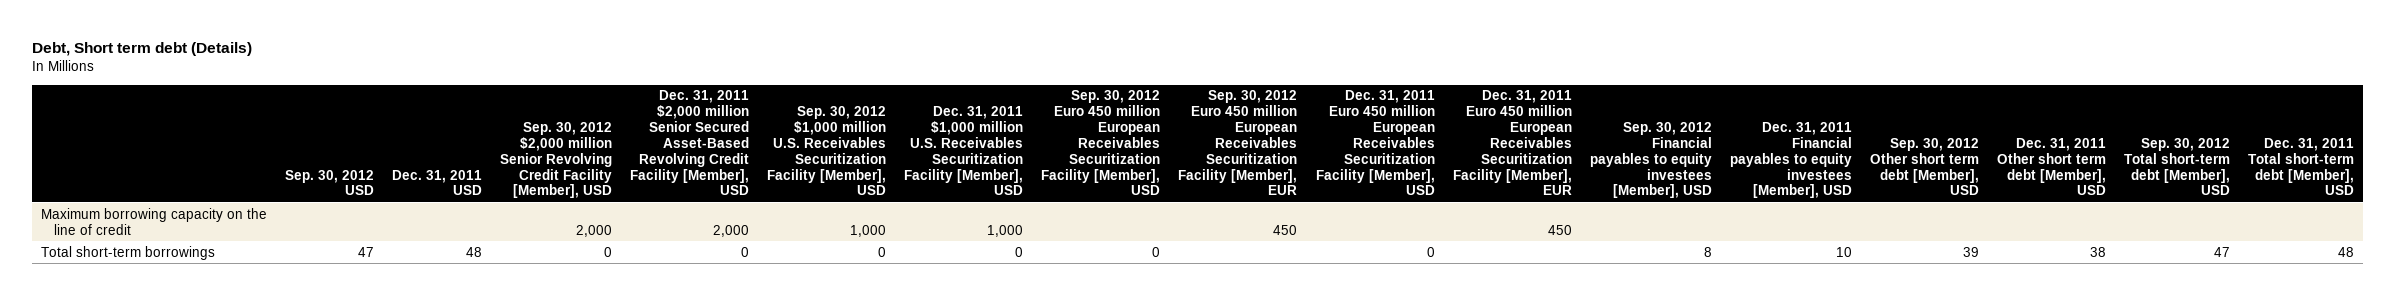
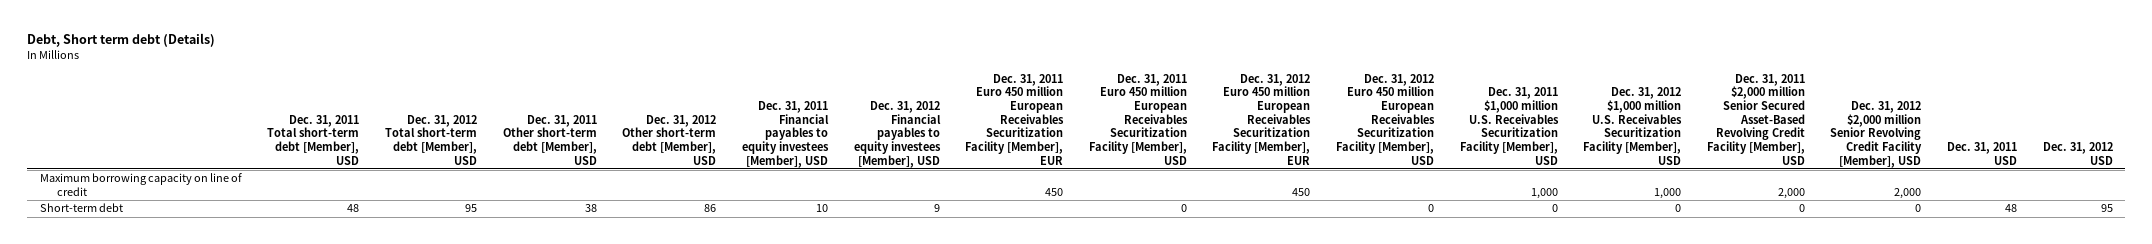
[284,169,374,196] Sep. 30, 2012 USD -> none
[499,122,612,199] Sep. 30, 2012 $2,000 million Senior Revolving Credit Facility [Member], USD -> none
[767,106,887,196] Sep. 30, 2012 $1,000 million U.S. Receivables Securitization Facility [Member], USD -> none
[1041,90,1161,196] Sep. 30, 2012 Euro 450 million European Receivables Securitization Facility [Member], USD -> none
[1178,90,1298,196] Sep. 30, 2012 Euro 450 million European Receivables Securitization Facility [Member], EUR -> none
[1589,122,1712,199] Sep. 30, 2012 Financial payables to equity investees [Member], USD -> none
[1869,137,1979,196] Sep. 30, 2012 Other short term debt [Member], USD -> none
[1997,137,2107,196] Dec. 31, 2011 Other short term debt [Member], USD -> none
[2124,137,2231,196] Sep. 30, 2012 Total short-term debt [Member], USD -> none
none -> [385,114,478,165] Dec. 31, 2012 Total short-term debt [Member], USD
none -> [502,114,597,165] Dec. 31, 2011 Other short-term debt [Member], USD
none -> [622,114,717,165] Dec. 31, 2012 Other short-term debt [Member], USD
none -> [853,100,941,168] Dec. 31, 2012 Financial payables to equity investees [Member], USD
none -> [1212,73,1312,165] Dec. 31, 2012 Euro 450 million European Receivables Securitization Facility [Member], EUR
none -> [1335,73,1435,165] Dec. 31, 2012 Euro 450 million European Receivables Securitization Facility [Member], USD
none -> [1583,87,1683,165] Dec. 31, 2012 $1,000 million U.S. Receivables Securitization Facility [Member], USD
none -> [1830,100,1923,168] Dec. 31, 2012 $2,000 million Senior Revolving Credit Facility [Member], USD
none -> [2042,141,2113,165] Dec. 31, 2012 USD
[40,207,267,235] Maximum borrowing capacity on the line of credit -> [39,173,242,197] Maximum borrowing capacity on line of credit
[40,245,215,260] Total short-term borrowings -> [39,203,123,213] Short-term debt

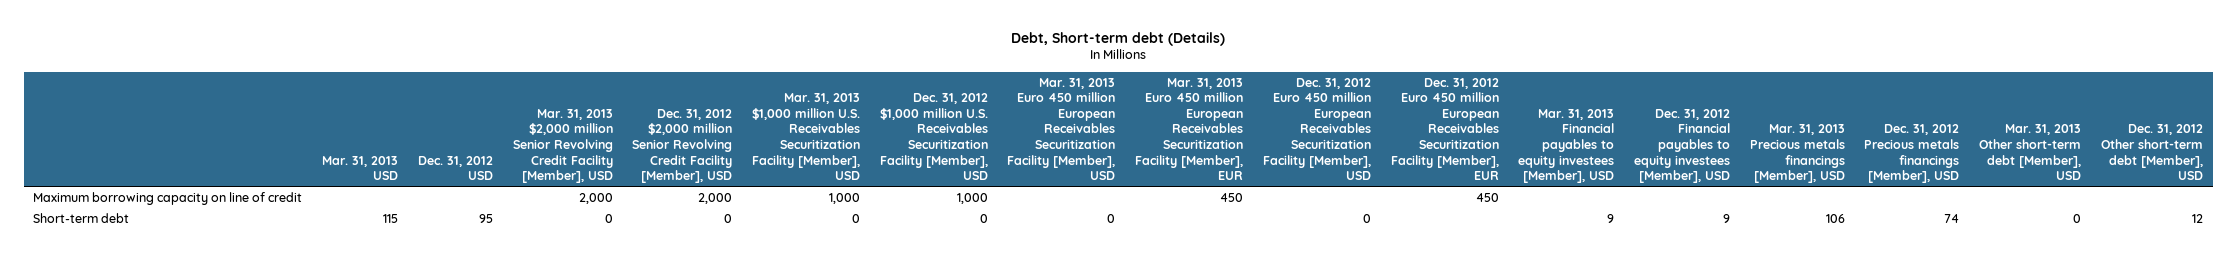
[27,33,216,48] Debt, Short term debt (Details) -> [1011,31,1226,46] Debt, Short-term debt (Details)
[267,114,360,165] Dec. 31, 2011 Total short-term debt [Member], USD -> none
[385,114,478,165] Dec. 31, 2012 Total short-term debt [Member], USD -> none
[502,114,597,165] Dec. 31, 2011 Other short-term debt [Member], USD -> none
[741,100,829,168] Dec. 31, 2011 Financial payables to equity investees [Member], USD -> none
[965,73,1065,165] Dec. 31, 2011 Euro 450 million European Receivables Securitization Facility [Member], EUR -> none
[1088,73,1188,165] Dec. 31, 2011 Euro 450 million European Receivables Securitization Facility [Member], USD -> none
[1459,87,1559,165] Dec. 31, 2011 $1,000 million U.S. Receivables Securitization Facility [Member], USD -> none
[1706,73,1805,165] Dec. 31, 2011 $2,000 million Senior Secured Asset-Based Revolving Credit Facility [Member], USD -> none
[1947,141,2018,165] Dec. 31, 2011 USD -> none
none -> [322,155,399,181] Mar. 31, 2013 USD
none -> [512,108,613,184] Mar. 31, 2013 $2,000 million Senior Revolving Credit Facility [Member], USD
none -> [752,93,861,181] Mar. 31, 2013 $1,000 million U.S. Receivables Securitization Facility [Member], USD
none -> [1007,77,1116,181] Mar. 31, 2013 Euro 450 million European Receivables Securitization Facility [Member], USD
none -> [1135,77,1244,181] Mar. 31, 2013 Euro 450 million European Receivables Securitization Facility [Member], EUR
none -> [1518,108,1615,184] Mar. 31, 2013 Financial payables to equity investees [Member], USD
none -> [1749,124,1845,184] Mar. 31, 2013 Precious metals financings [Member], USD
none -> [1864,124,1960,184] Dec. 31, 2012 Precious metals financings [Member], USD
none -> [1979,124,2082,181] Mar. 31, 2013 Other short-term debt [Member], USD
[704,204,717,213] 86 -> [2191,214,2203,224] 12

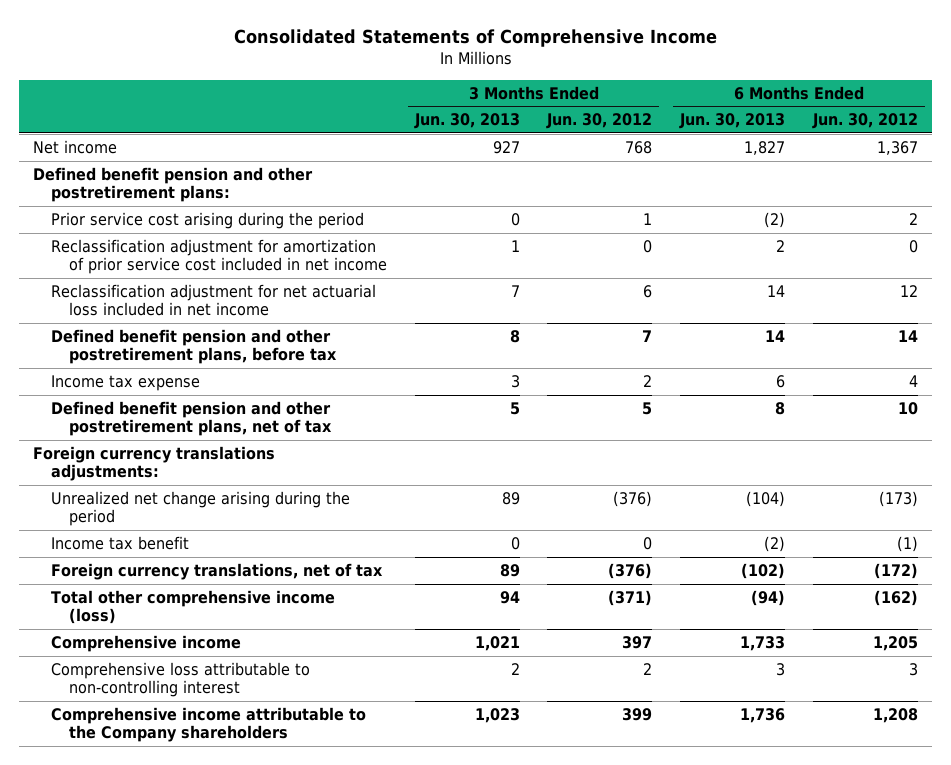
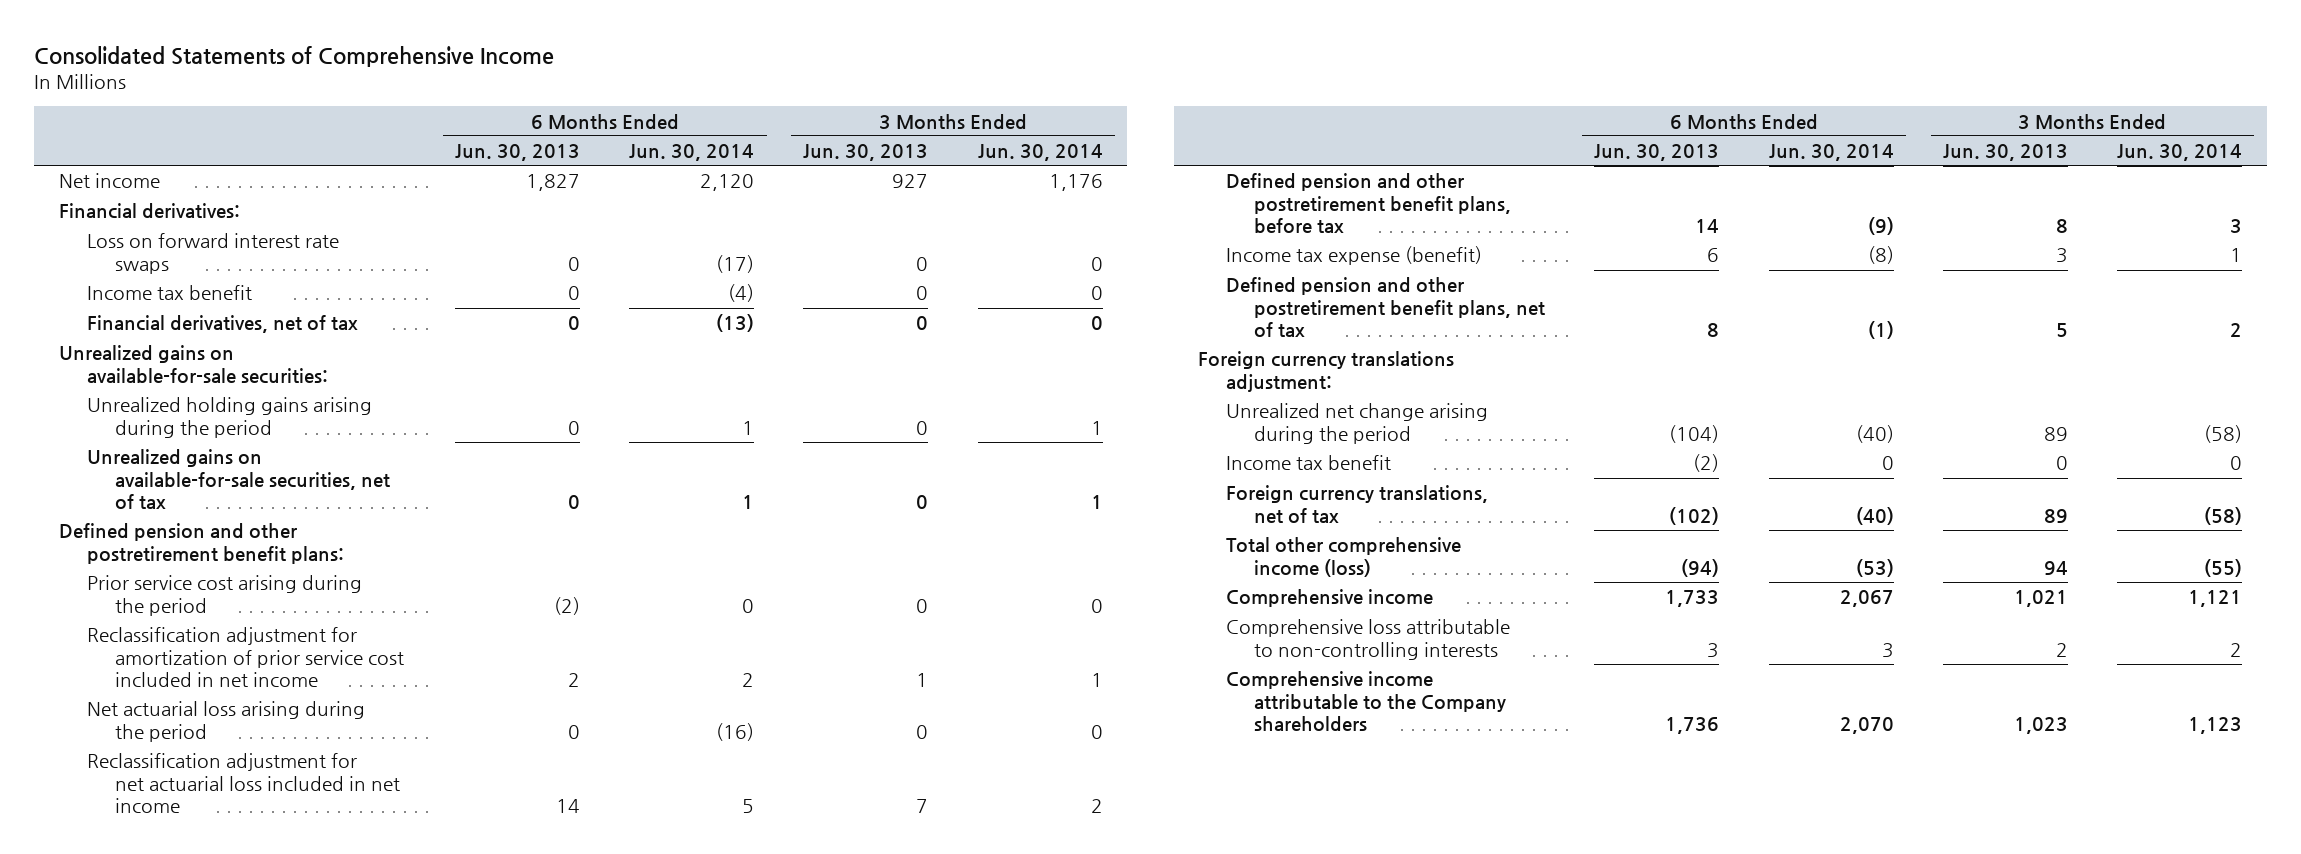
[546,113,653,130] Jun. 30, 2012 -> none
[812,113,919,130] Jun. 30, 2012 -> none
none -> [629,144,755,162] Jun. 30, 2014
none -> [977,144,1103,162] Jun. 30, 2014
none -> [58,203,240,220] Financial derivatives:
none -> [86,233,339,274] Loss on forward interest rate swaps
none -> [86,285,252,301] Income tax benefit
none -> [86,315,358,334] Financial derivatives, net of tax
none -> [58,345,328,384] Unrealized gains on available-for-sale securities:
none -> [86,397,372,438] Unrealized holding gains arising during the period
none -> [86,449,390,509] Unrealized gains on available-for-sale securities, net of tax
[33,166,314,203] Defined benefit pension and other postretirement plans: -> [58,523,344,564] Defined pension and other postretirement benefit plans:
none -> [86,701,365,742] Net actuarial loss arising during the period
[50,328,337,365] Defined benefit pension and other postretirement plans, before tax -> [1226,173,1512,233] Defined pension and other postretirement benefit plans, before tax
[50,374,200,391] Income tax expense -> [1226,246,1483,266] Income tax expense (benefit)
[50,400,332,437] Defined benefit pension and other postretirement plans, net of tax -> [1226,277,1546,337] Defined pension and other postretirement benefit plans, net of tax
[33,445,276,482] Foreign currency translations adjustments: -> [1198,351,1455,392] Foreign currency translations adjustment:
[50,661,310,698] Comprehensive loss attributable to non-controlling interest -> [1226,619,1511,660] Comprehensive loss attributable to non-controlling interests

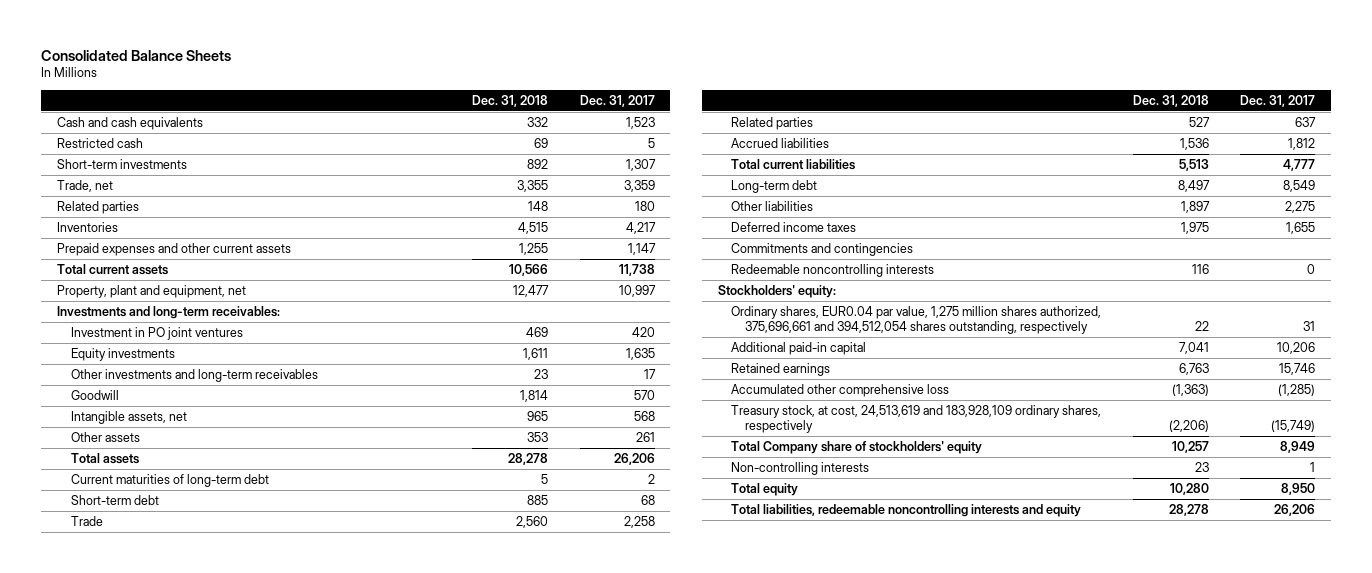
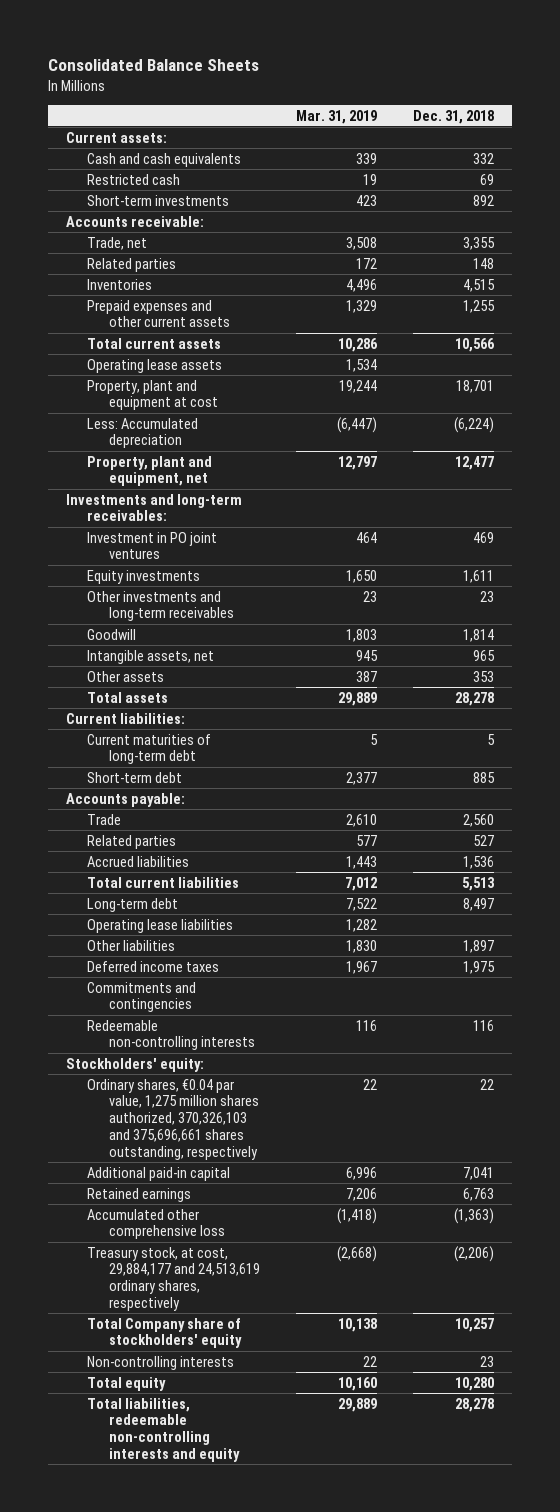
[579,94,655,107] Dec. 31, 2017 -> none
none -> [295,109,377,124] Mar. 31, 2019
none -> [66,131,168,143] Current assets:
none -> [66,215,205,227] Accounts receivable:
none -> [87,358,223,373] Operating lease assets
none -> [87,379,218,411] Property, plant and equipment at cost
none -> [87,417,199,449] Less: Accumulated depreciation
none -> [66,712,186,724] Current liabilities:
none -> [66,792,186,807] Accounts payable:
none -> [87,918,234,933] Operating lease liabilities
[731,263,935,277] Redeemable noncontrolling interests -> [87,1019,255,1051] Redeemable non-controlling interests
[731,305,1102,335] Ordinary shares, EUR0.04 par value, 1,275 million shares authorized, 375,696,661 and 394,512,054 shares outstanding, respectively -> [87,1078,259,1161] Ordinary shares, €0.04 par value, 1,275 million shares authorized, 370,326,103 and 375,696,661 shares outstanding, respectively
[731,404,1102,434] Treasury stock, at cost, 24,513,619 and 183,928,109 ordinary shares, respectively -> [87,1246,260,1312] Treasury stock, at cost, 29,884,177 and 24,513,619 ordinary shares, respectively
[731,503,1082,517] Total liabilities, redeemable noncontrolling interests and equity -> [87,1397,240,1463] Total liabilities, redeemable non-controlling interests and equity

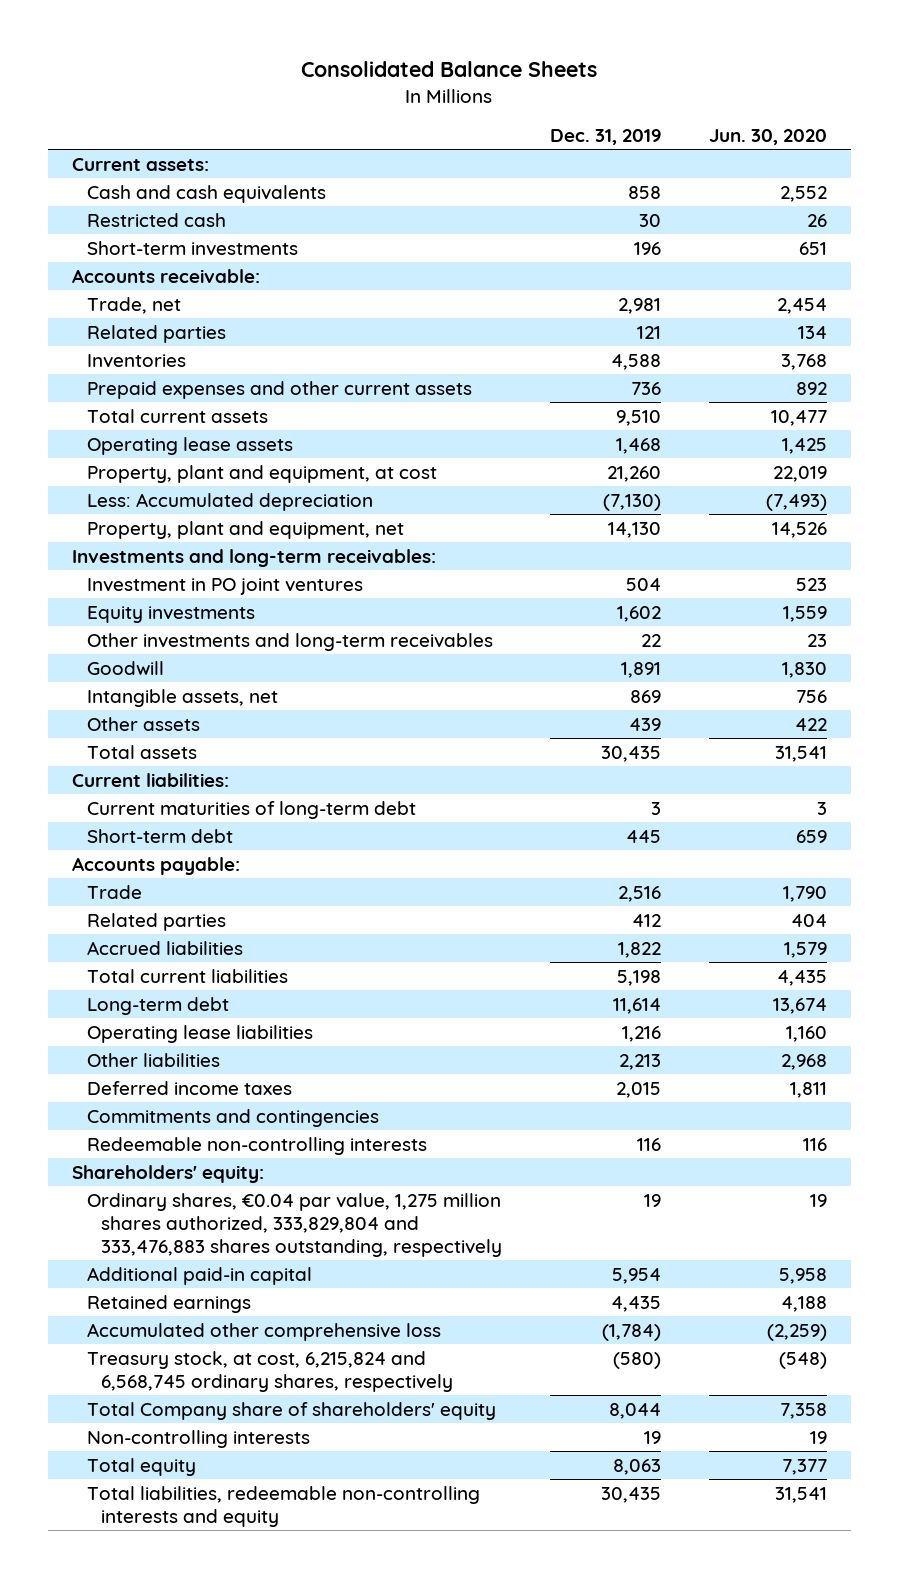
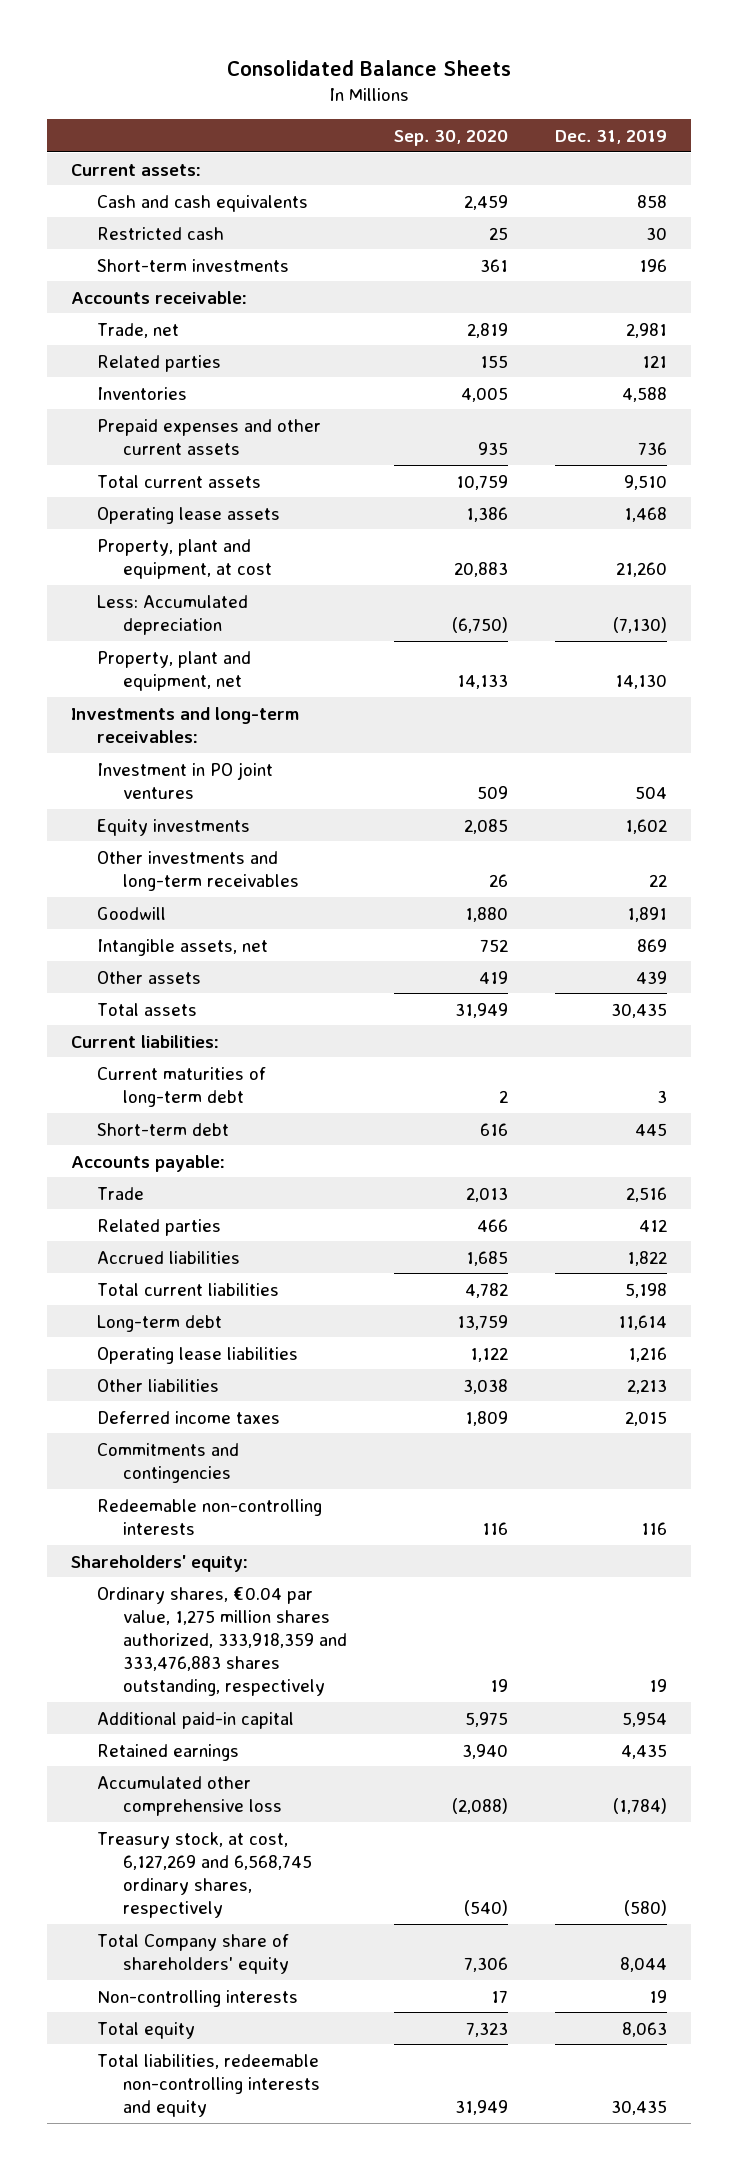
[708,129,827,146] Jun. 30, 2020 -> none
none -> [393,129,508,146] Sep. 30, 2020
[86,1192,503,1257] Ordinary shares, €0.04 par value, 1,275 million shares authorized, 333,829,804 and 333,476,883 shares outstanding, respectively -> [96,1586,347,1696] Ordinary shares, €0.04 par value, 1,275 million shares authorized, 333,918,359 and 333,476,883 shares outstanding, respectively
[86,1350,454,1392] Treasury stock, at cost, 6,215,824 and 6,568,745 ordinary shares, respectively -> [96,1831,312,1918] Treasury stock, at cost, 6,127,269 and 6,568,745 ordinary shares, respectively

